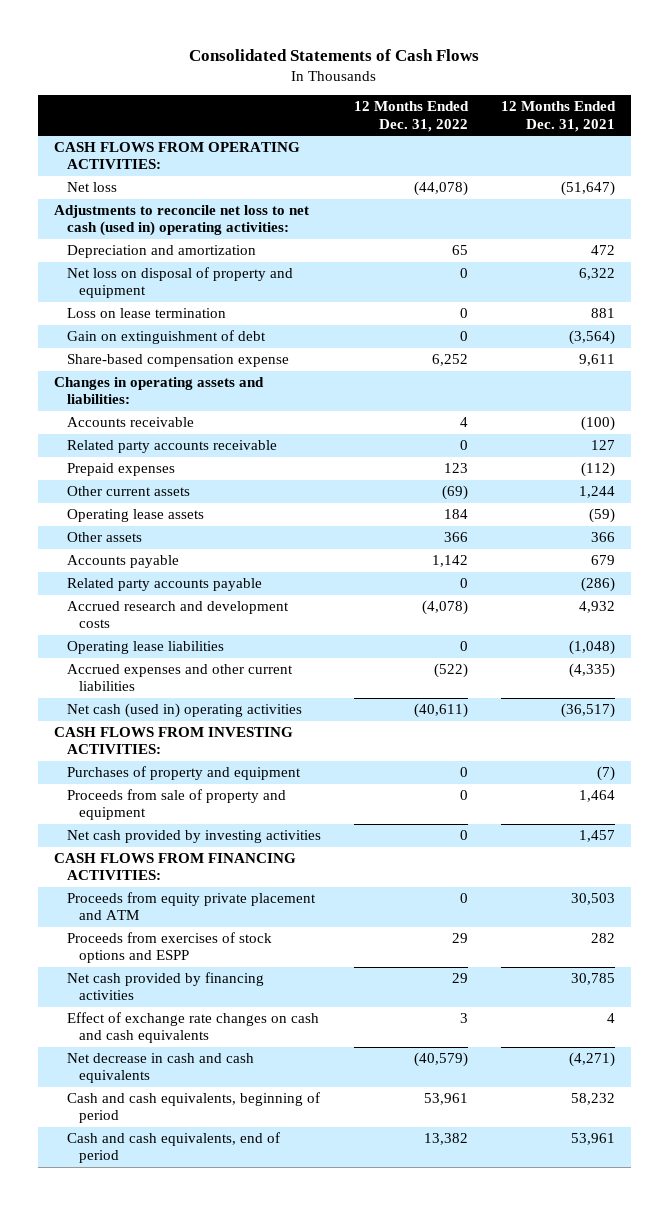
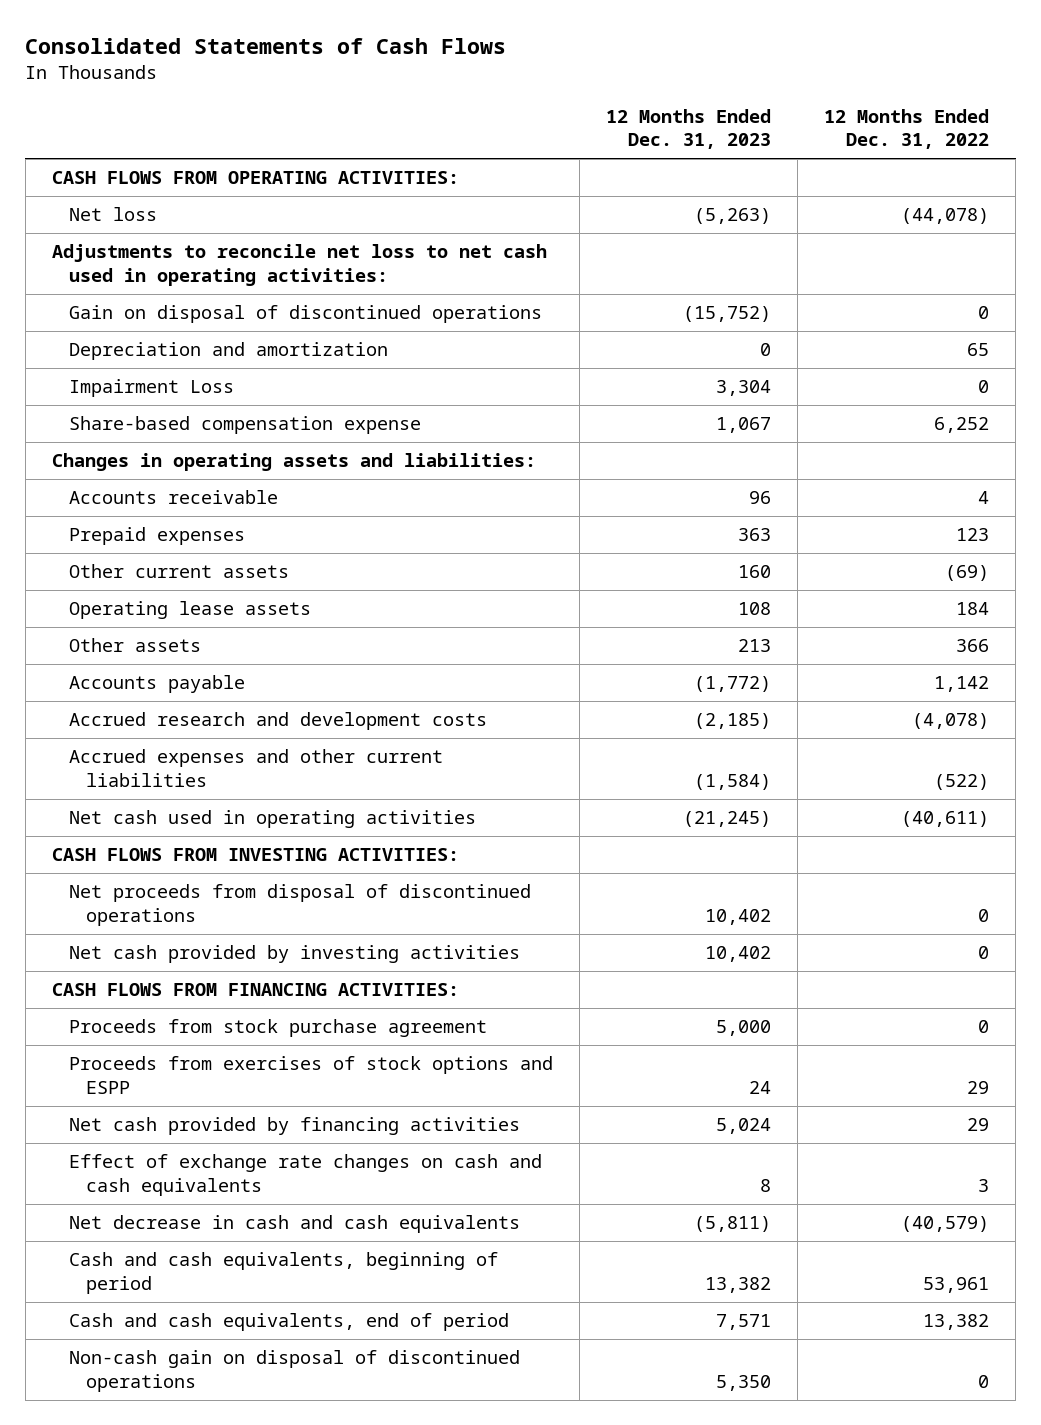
[500,101,616,132] 12 Months Ended Dec. 31, 2021 -> none
none -> [606,108,772,150] 12 Months Ended Dec. 31, 2023
[54,205,310,237] Adjustments to reconcile net loss to net cash (used in) operating activities: -> [51,244,547,286] Adjustments to reconcile net loss to net cash used in operating activities:
none -> [68,305,542,324] Gain on disposal of discontinued operations
[66,267,293,299] Net loss on disposal of property and equipment -> none
[66,308,226,319] Loss on lease termination -> none
[66,330,266,345] Gain on extinguishment of debt -> none
none -> [68,379,234,398] Impairment Loss
[66,440,277,454] Related party accounts receivable -> none
[66,578,262,592] Related party accounts payable -> none
[66,641,224,655] Operating lease liabilities -> none
[66,703,302,719] Net cash (used in) operating activities -> [68,810,476,829] Net cash used in operating activities
[66,766,301,781] Purchases of property and equipment -> none
[66,789,286,821] Proceeds from sale of property and equipment -> none
none -> [68,884,531,926] Net proceeds from disposal of discontinued operations
[66,892,316,921] Proceeds from equity private placement and ATM -> none
none -> [68,1019,487,1038] Proceeds from stock purchase agreement
none -> [68,1350,520,1392] Non-cash gain on disposal of discontinued operations

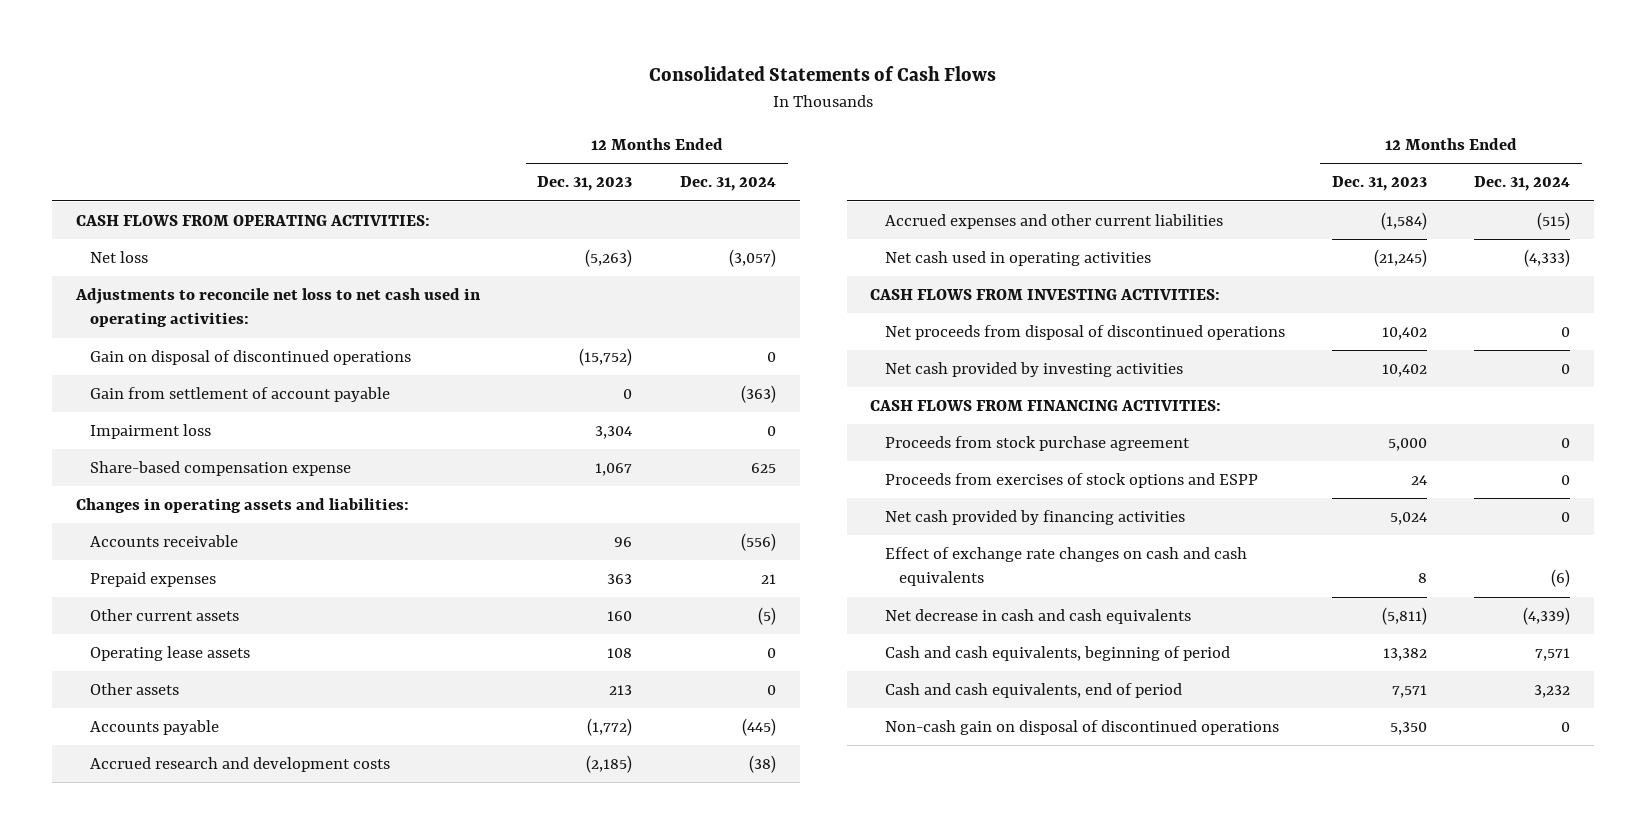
[824,108,990,150] 12 Months Ended Dec. 31, 2022 -> none
none -> [679,176,776,192] Dec. 31, 2024
[68,342,388,361] Depreciation and amortization -> none
none -> [89,387,390,403] Gain from settlement of account payable
[68,379,234,398] Impairment Loss -> [89,424,211,440] Impairment loss

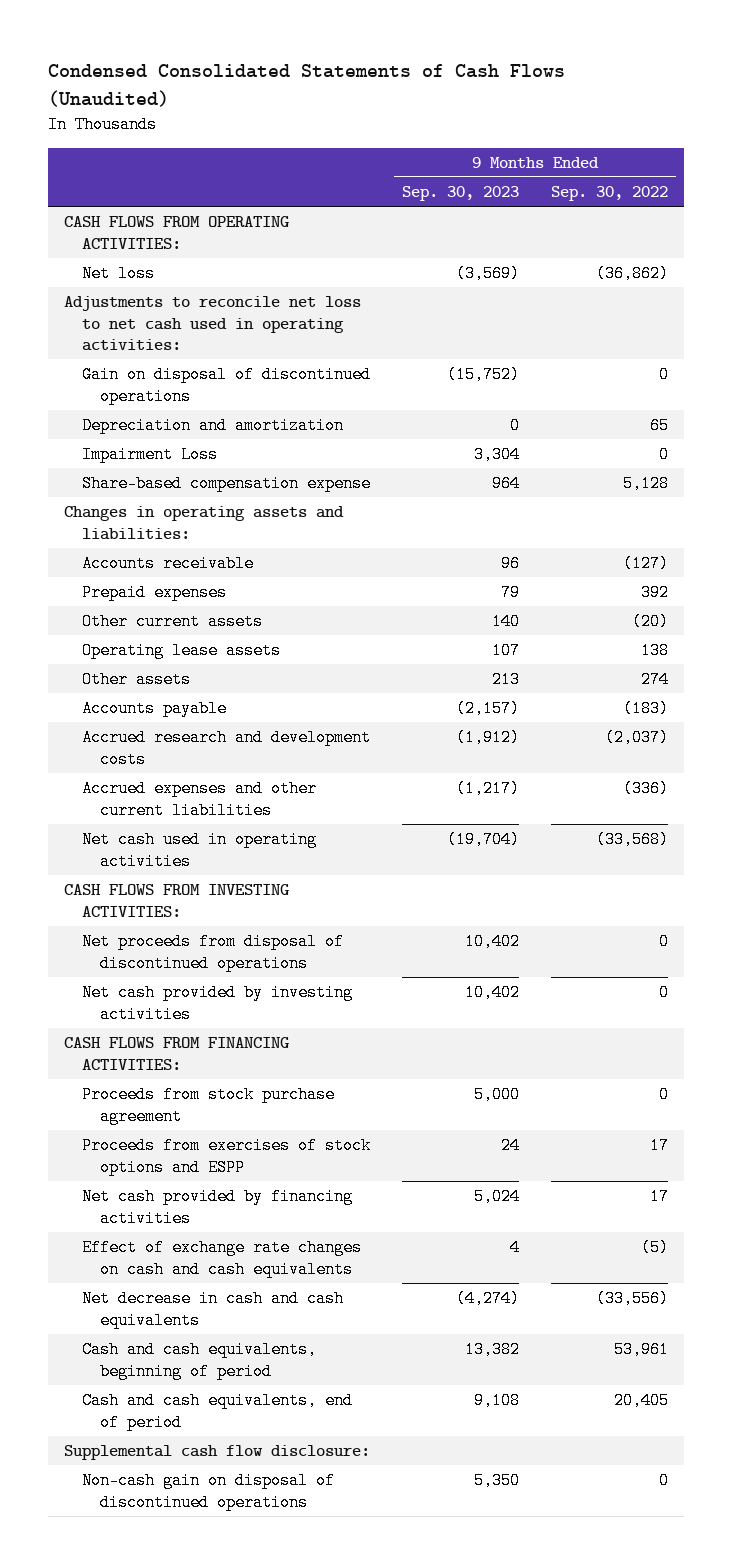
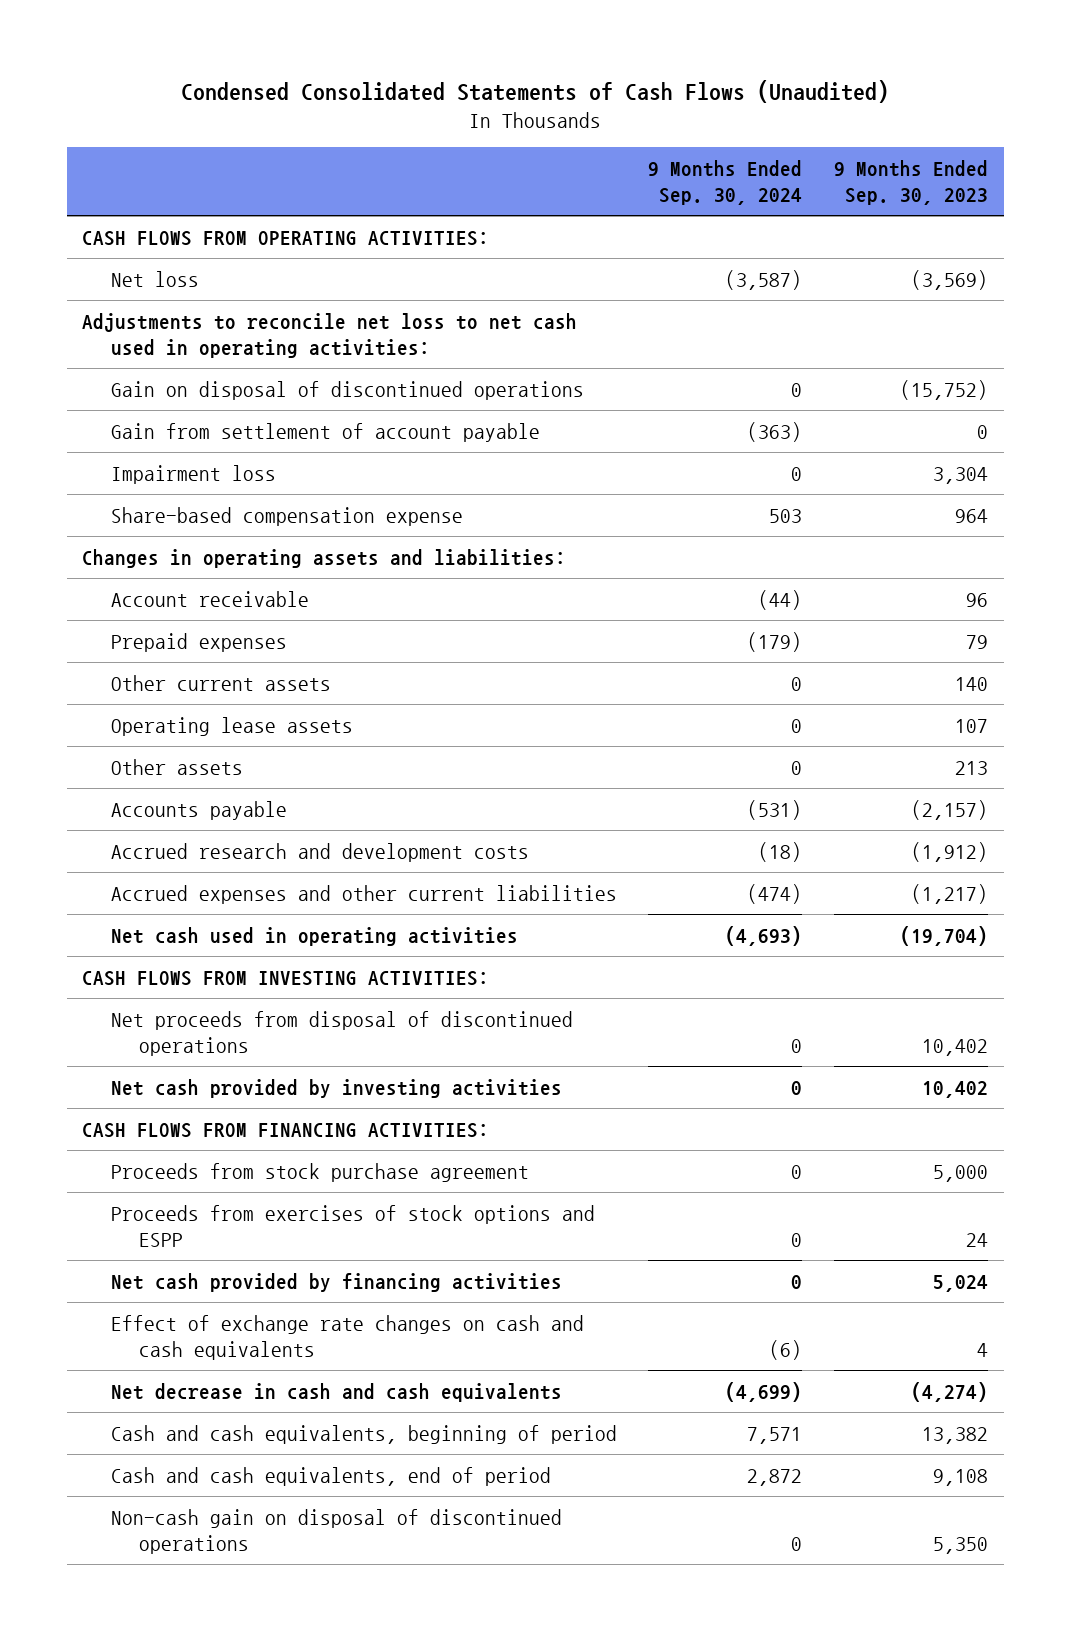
[551,186,669,202] Sep. 30, 2022 -> none
none -> [648,159,803,206] 9 Months Ended Sep. 30, 2024
[82,417,345,435] Depreciation and amortization -> none
none -> [110,422,540,442] Gain from settlement of account payable
[82,446,219,464] Impairment Loss -> [110,464,276,484] Impairment loss
[82,555,255,573] Accounts receivable -> [110,590,309,607] Account receivable
[64,1445,371,1461] Supplemental cash flow disclosure: -> none

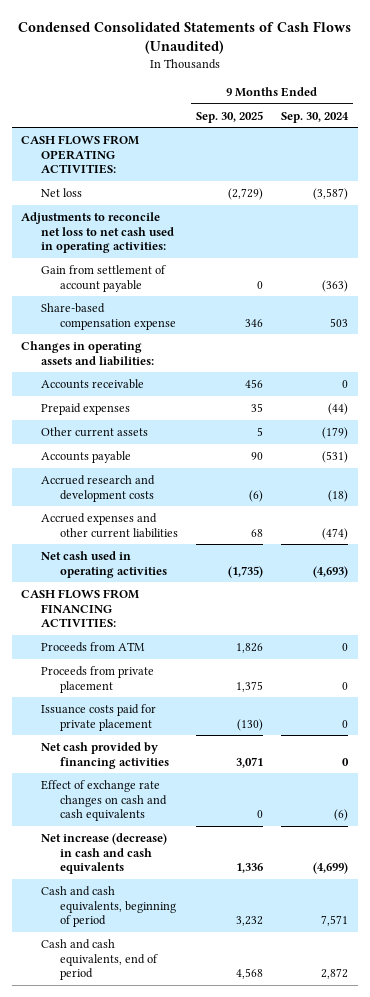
[834,159,989,206] 9 Months Ended Sep. 30, 2023 -> none
none -> [196,110,264,123] Sep. 30, 2025
[110,380,584,400] Gain on disposal of discontinued operations -> none
[110,464,276,484] Impairment loss -> none
[110,716,353,736] Operating lease assets -> none
[110,758,243,775] Other assets -> none
[110,590,309,607] Account receivable -> [40,378,144,389] Accounts receivable
[758,589,803,610] (44) -> [342,379,349,388] 0
[747,631,803,652] (179) -> [328,402,349,415] (44)
[791,676,803,691] 0 -> [322,426,349,439] (179)
[82,970,490,986] CASH FLOWS FROM INVESTING ACTIVITIES: -> none
[110,1010,573,1056] Net proceeds from disposal of discontinued operations -> none
[110,1078,562,1098] Net cash provided by investing activities -> none
[110,1204,595,1247] Proceeds from exercises of stock options and ESPP -> none
none -> [40,641,145,652] Proceeds from ATM
[110,1162,529,1182] Proceeds from stock purchase agreement -> [40,665,154,693] Proceeds from private placement
none -> [40,703,156,731] Issuance costs paid for private placement
[110,1382,562,1402] Net decrease in cash and cash equivalents -> [40,832,167,875] Net increase (decrease) in cash and cash equivalents
[110,1508,562,1554] Non-cash gain on disposal of discontinued operations -> none

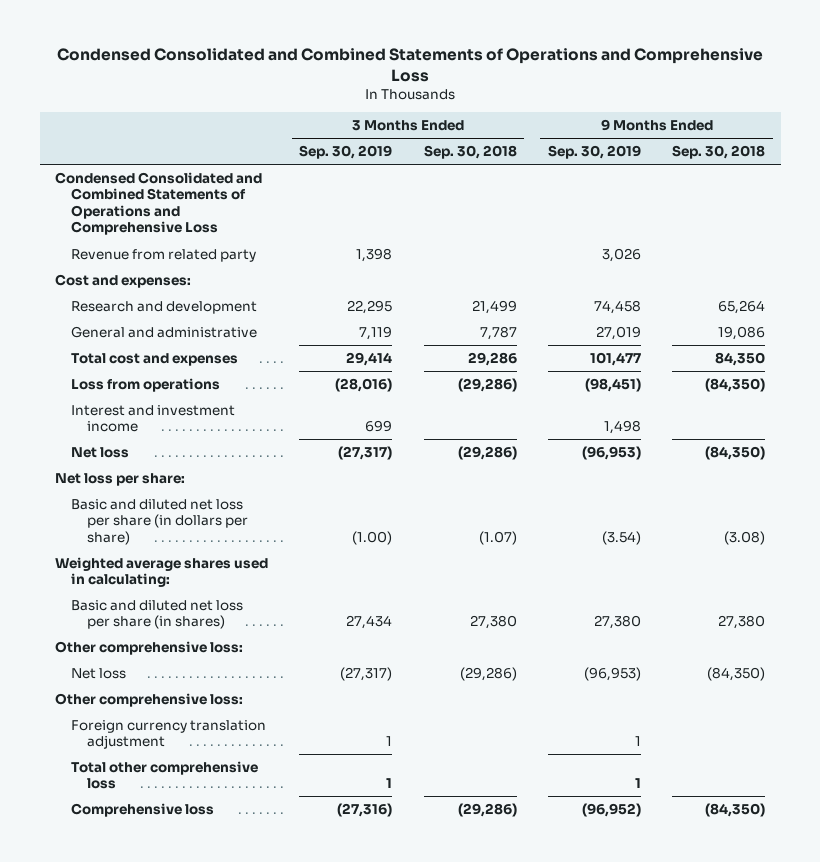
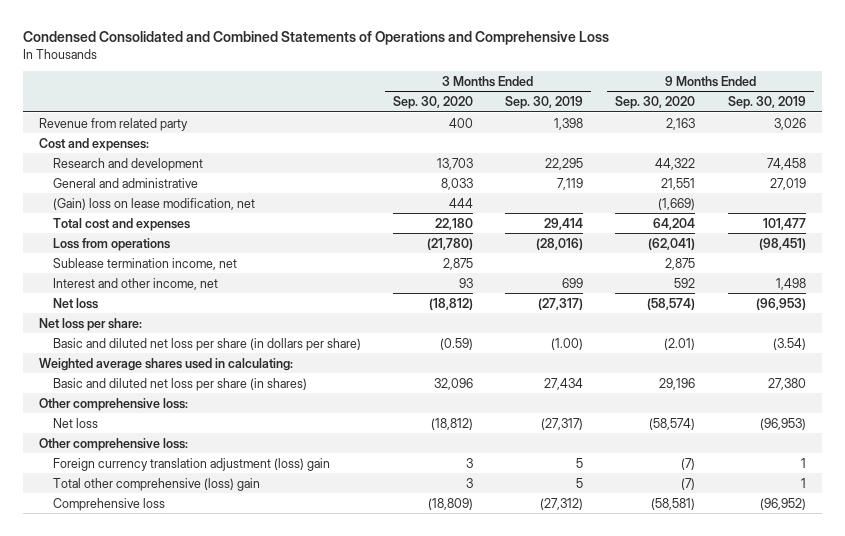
[423,144,517,159] Sep. 30, 2018 -> none
[672,144,766,159] Sep. 30, 2018 -> none
none -> [393,95,474,109] Sep. 30, 2020
none -> [615,95,696,109] Sep. 30, 2020
[55,171,263,236] Condensed Consolidated and Combined Statements of Operations and Comprehensive Loss -> none
none -> [52,197,255,210] (Gain) loss on lease modification, net
none -> [52,257,237,270] Sublease termination income, net
[70,404,235,433] Interest and investment income -> [52,277,218,290] Interest and other income, net
[70,719,266,750] Foreign currency translation adjustment -> [52,457,330,471] Foreign currency translation adjustment (loss) gain
[386,736,393,747] 1 -> [576,457,584,468] 5
[70,760,258,790] Total other comprehensive loss -> [52,477,260,491] Total other comprehensive (loss) gain
[386,778,393,789] 1 -> [576,477,584,488] 5
[337,802,393,817] (27,316) -> [540,497,584,510] (27,312)

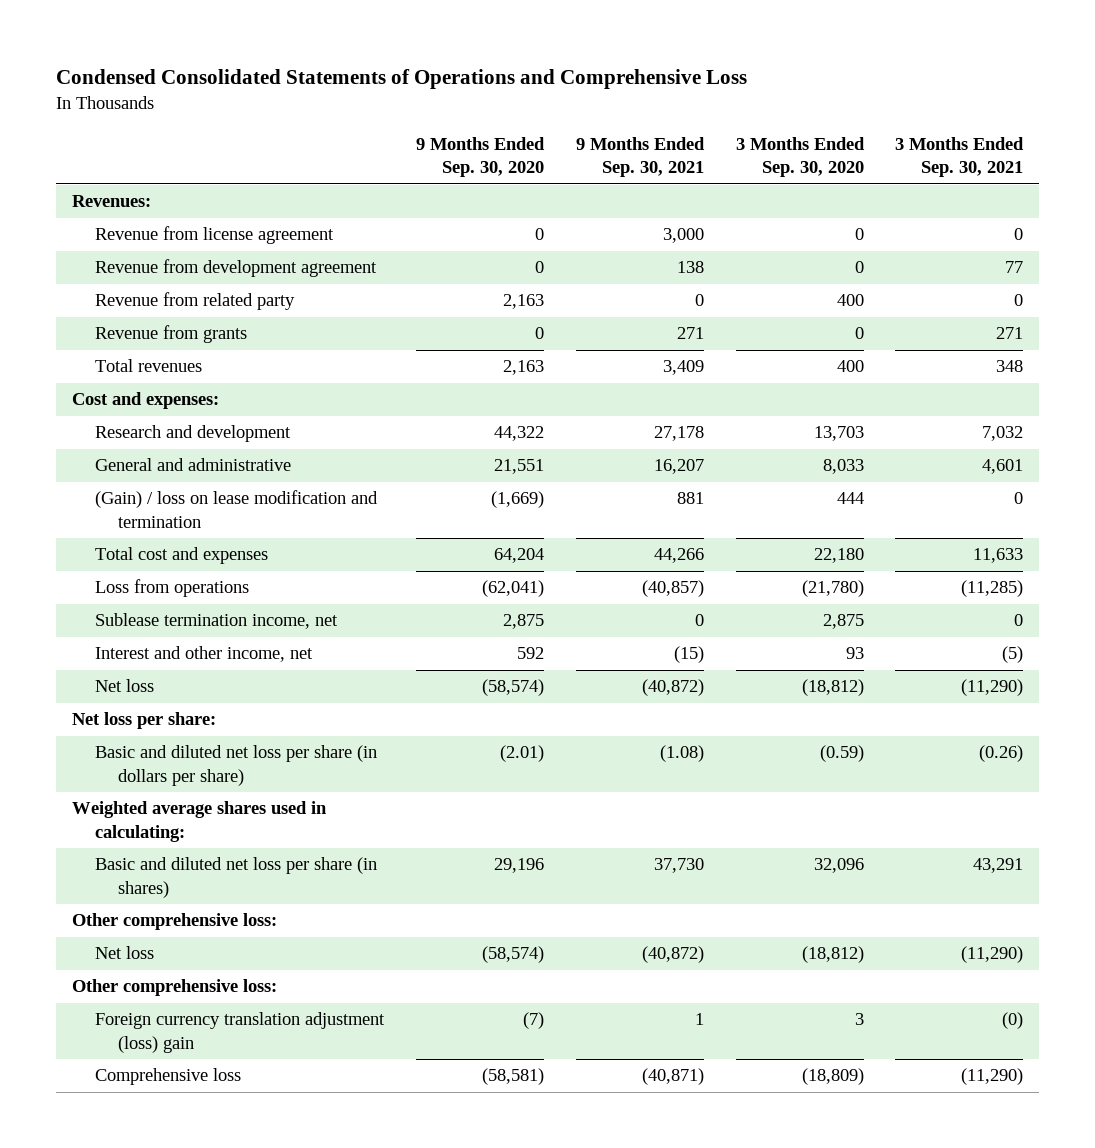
[23,31,610,46] Condensed Consolidated and Combined Statements of Operations and Comprehensive Loss -> [55,69,747,90] Condensed Consolidated Statements of Operations and Comprehensive Loss
[505,95,584,109] Sep. 30, 2019 -> none
[727,95,806,109] Sep. 30, 2019 -> none
none -> [575,136,705,178] 9 Months Ended Sep. 30, 2021
none -> [895,136,1025,178] 3 Months Ended Sep. 30, 2021
none -> [71,195,151,208] Revenues:
none -> [94,226,334,245] Revenue from license agreement
none -> [94,259,377,278] Revenue from development agreement
none -> [94,325,247,344] Revenue from grants
none -> [94,359,202,373] Total revenues
[52,197,255,210] (Gain) loss on lease modification, net -> [94,490,378,529] (Gain) / loss on lease modification and termination
[52,477,260,491] Total other comprehensive (loss) gain -> none

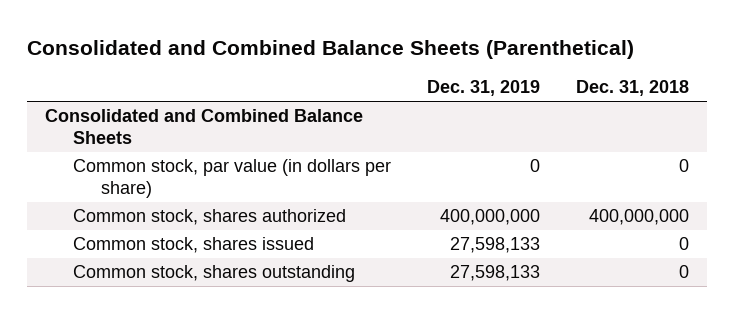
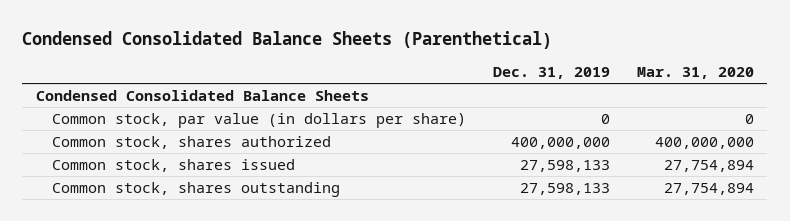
[27,40,635,60] Consolidated and Combined Balance Sheets (Parenthetical) -> [22,31,553,50] Condensed Consolidated Balance Sheets (Parenthetical)
[576,80,690,97] Dec. 31, 2018 -> none
none -> [636,67,754,80] Mar. 31, 2020
[45,109,364,145] Consolidated and Combined Balance Sheets -> [35,89,369,101] Condensed Consolidated Balance Sheets

